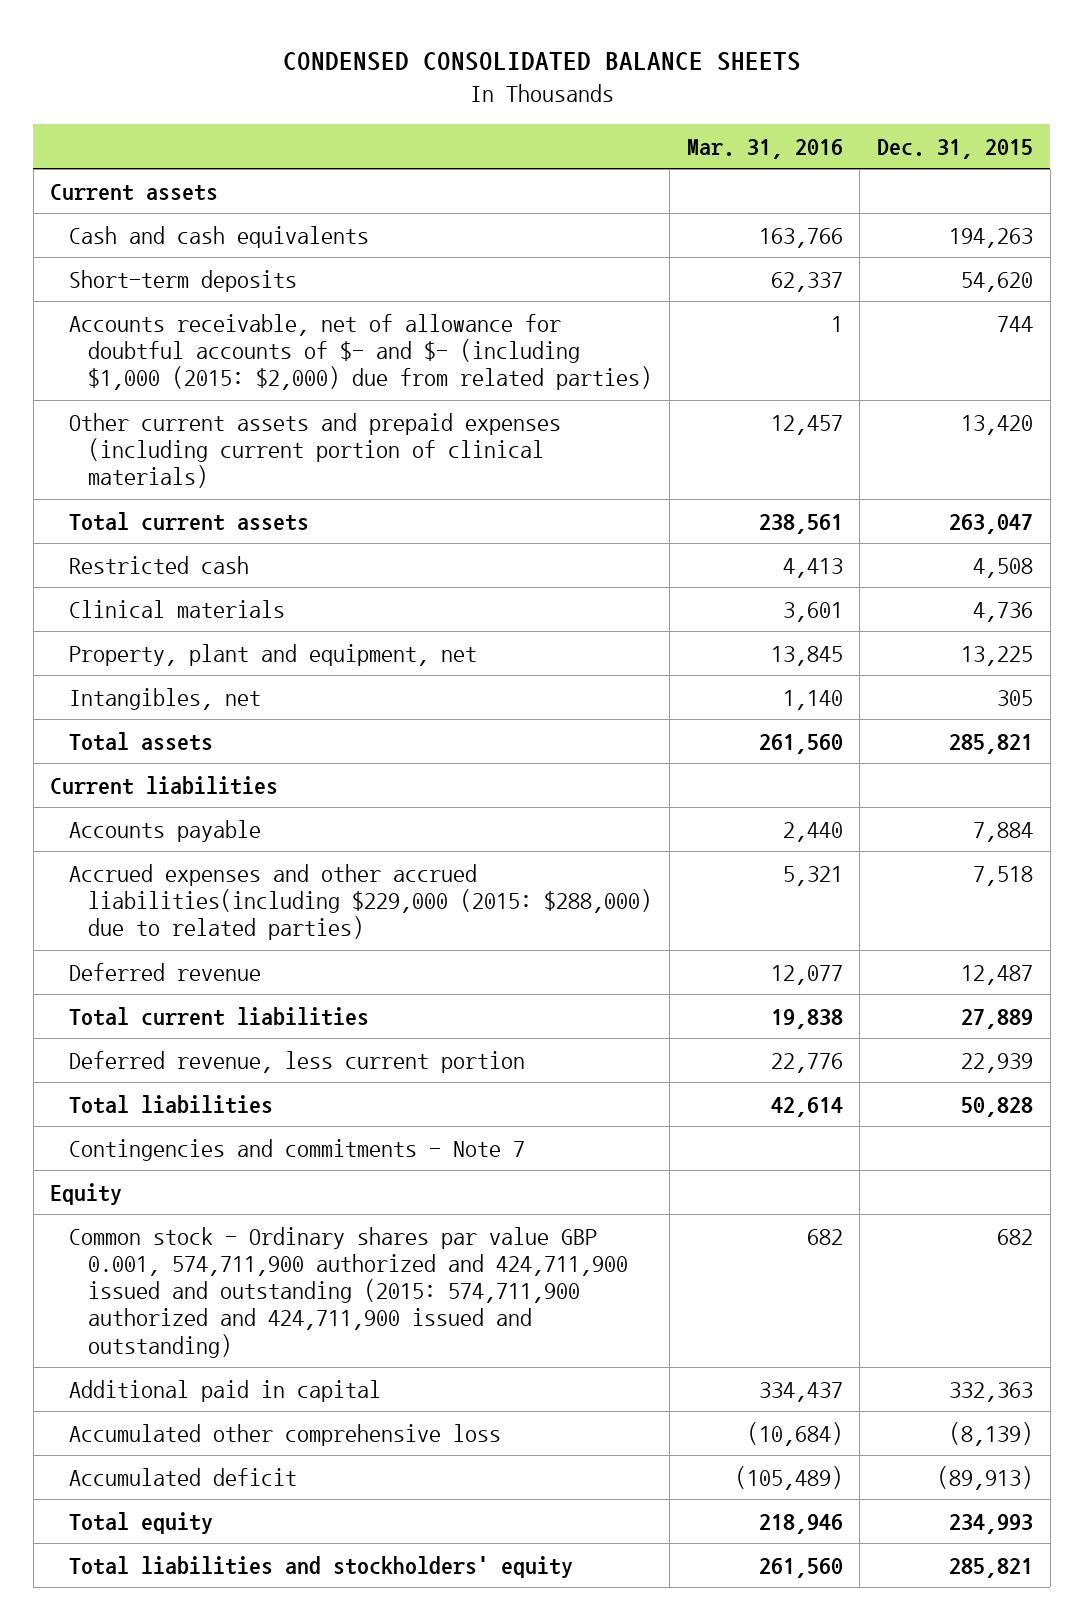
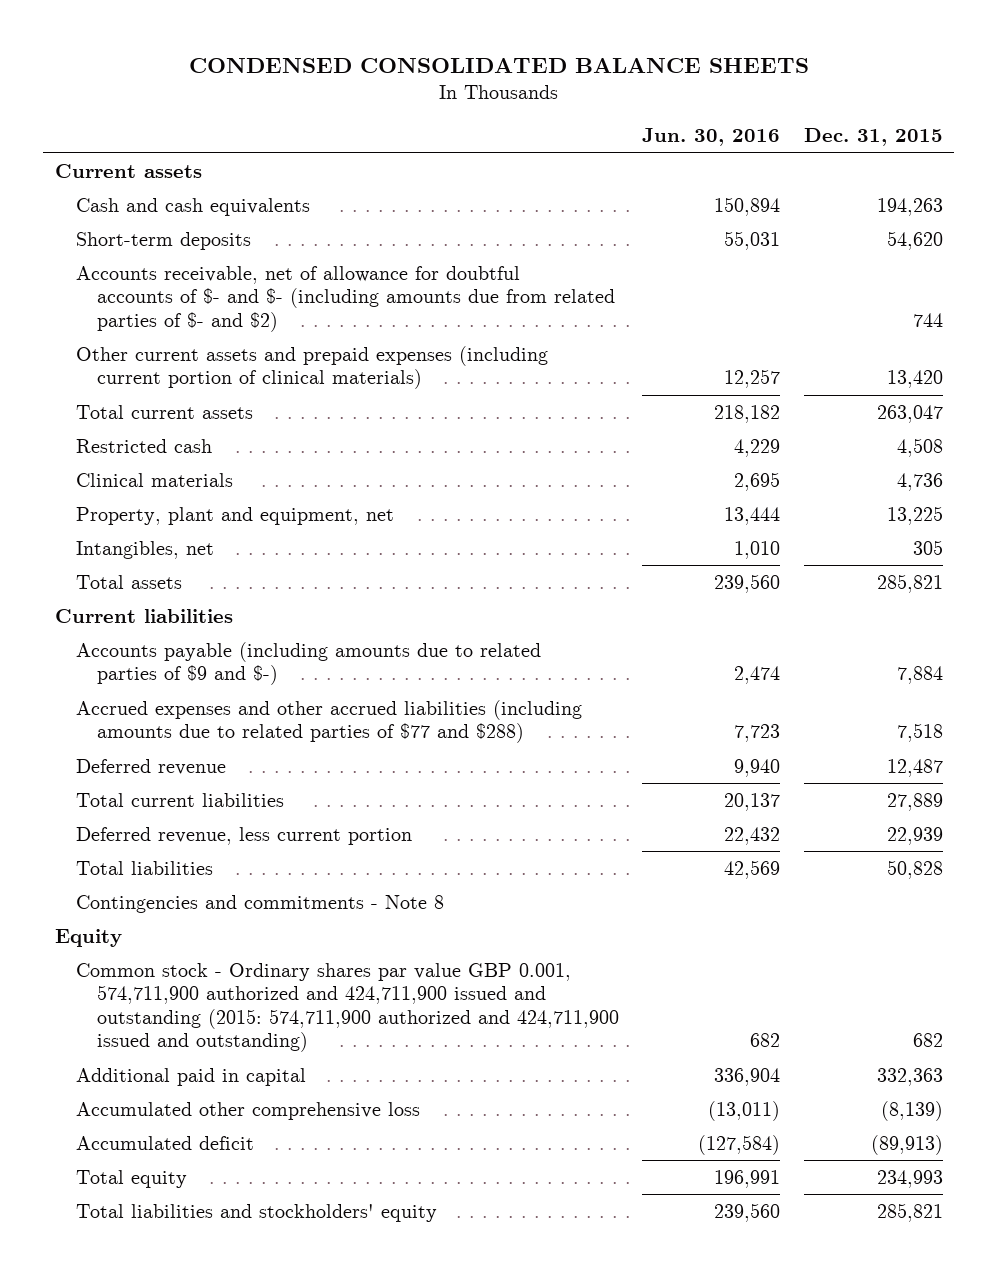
[686,138,843,159] Mar. 31, 2016 -> none
none -> [642,128,781,147] Jun. 30, 2016
[69,313,653,391] Accounts receivable, net of allowance for doubtful accounts of $- and $- (including $1,000 (2015: $2,000) due from related parties) -> [75,265,616,332] Accounts receivable, net of allowance for doubtful accounts of $- and $- (including amounts due from related parties of $- and $2)
[69,819,262,842] Accounts payable -> [75,641,541,686] Accounts payable (including amounts due to related parties of $9 and $-)
[69,863,653,941] Accrued expenses and other accrued liabilities(including $229,000 (2015: $288,000) due to related parties) -> [75,699,582,744] Accrued expenses and other accrued liabilities (including amounts due to related parties of $77 and $288)
[69,1138,526,1161] Contingencies and commitments - Note 7 -> [75,894,444,913] Contingencies and commitments - Note 8

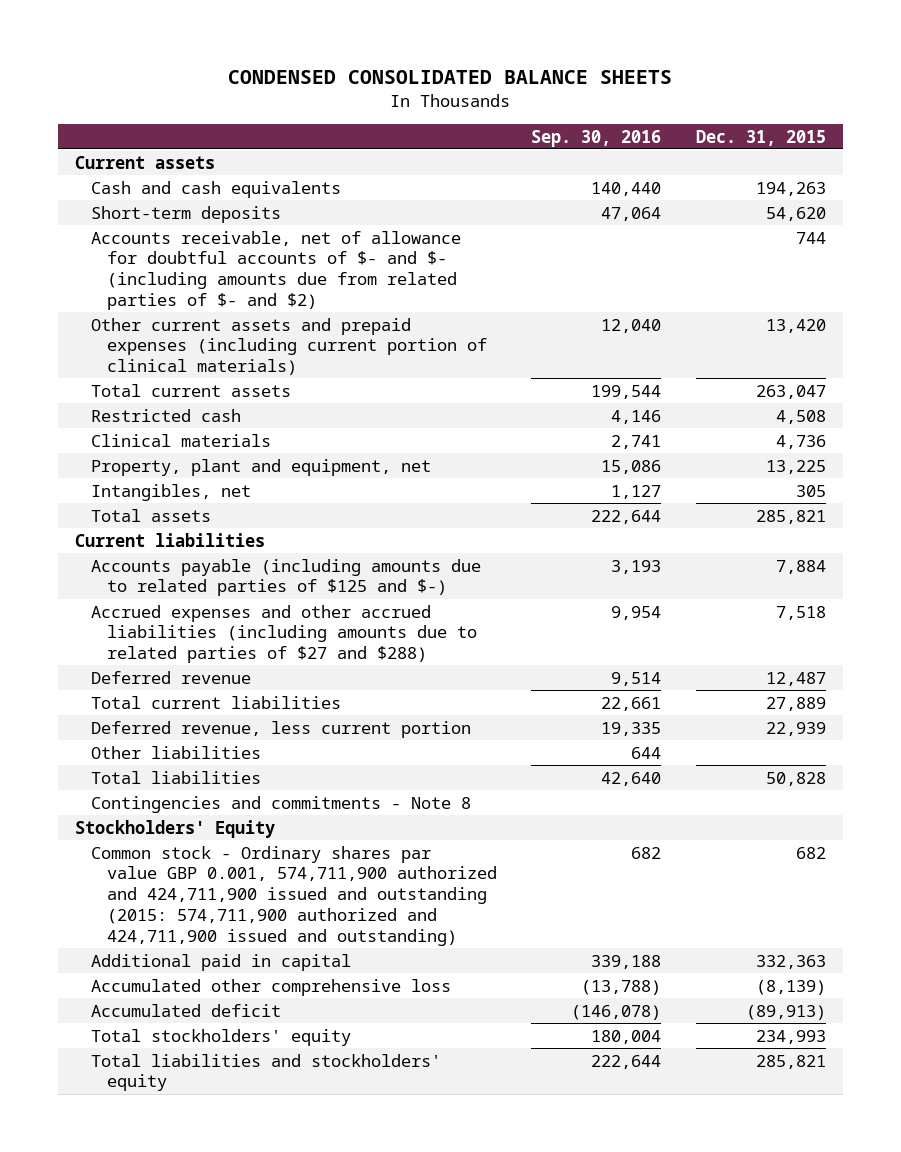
[642,128,781,147] Jun. 30, 2016 -> none
none -> [531,129,662,147] Sep. 30, 2016
[75,641,541,686] Accounts payable (including amounts due to related parties of $9 and $-) -> [91,558,482,597] Accounts payable (including amounts due to related parties of $125 and $-)
[75,699,582,744] Accrued expenses and other accrued liabilities (including amounts due to related parties of $77 and $288) -> [91,604,477,664] Accrued expenses and other accrued liabilities (including amounts due to related parties of $27 and $288)
none -> [91,745,262,759] Other liabilities
[54,928,122,947] Equity -> [75,819,276,838] Stockholders' Equity
[75,1169,187,1188] Total equity -> [91,1028,352,1046] Total stockholders' equity

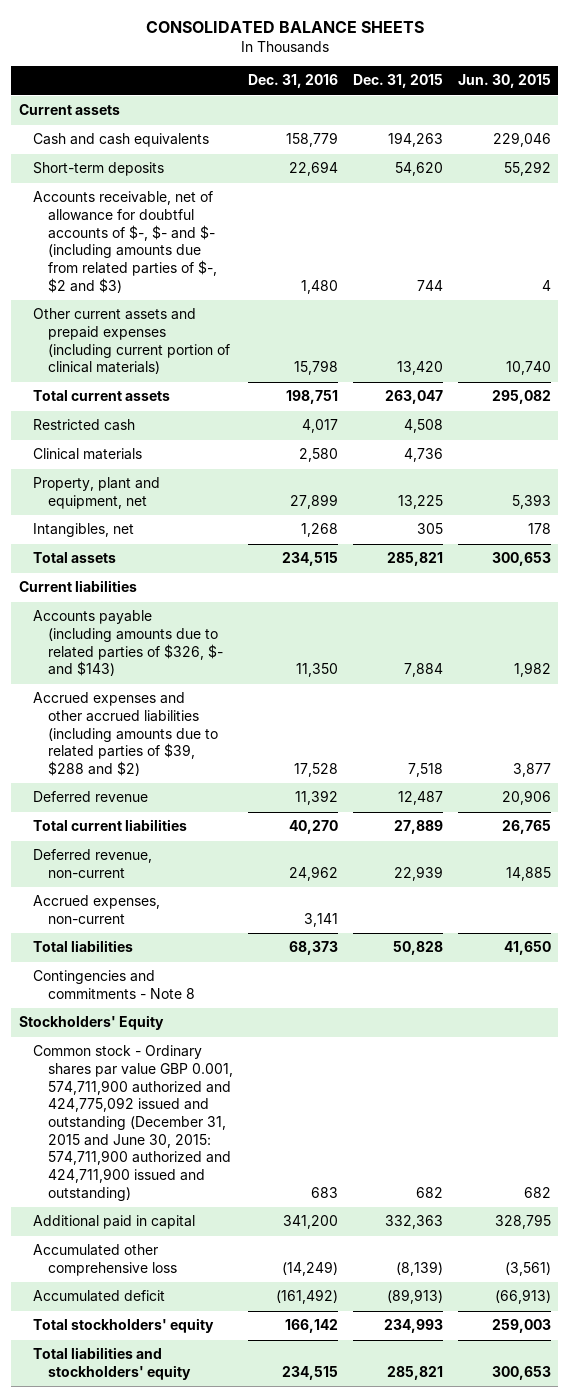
[228,70,673,85] CONDENSED CONSOLIDATED BALANCE SHEETS -> [145,21,424,34] CONSOLIDATED BALANCE SHEETS
[531,129,662,147] Sep. 30, 2016 -> none
none -> [247,74,338,89] Dec. 31, 2016
none -> [457,74,551,89] Jun. 30, 2015
[91,230,462,310] Accounts receivable, net of allowance for doubtful accounts of $- and $- (including amounts due from related parties of $- and $2) -> [33,191,217,293] Accounts receivable, net of allowance for doubtful accounts of $-, $- and $- (including amounts due from related parties of $-, $2 and $3)
[91,558,482,597] Accounts payable (including amounts due to related parties of $125 and $-) -> [33,610,223,677] Accounts payable (including amounts due to related parties of $326, $- and $143)
[91,604,477,664] Accrued expenses and other accrued liabilities (including amounts due to related parties of $27 and $288) -> [33,692,218,777] Accrued expenses and other accrued liabilities (including amounts due to related parties of $39, $288 and $2)
[91,745,262,759] Other liabilities -> none
[91,720,472,738] Deferred revenue, less current portion -> [33,849,153,879] Deferred revenue, non-current
none -> [33,895,161,925] Accrued expenses, non-current
[91,845,497,946] Common stock - Ordinary shares par value GBP 0.001, 574,711,900 authorized and 424,711,900 issued and outstanding (2015: 574,711,900 authorized and 424,711,900 issued and outstanding) -> [33,1045,233,1201] Common stock - Ordinary shares par value GBP 0.001, 574,711,900 authorized and 424,775,092 issued and outstanding (December 31, 2015 and June 30, 2015: 574,711,900 authorized and 424,711,900 issued and outstanding)

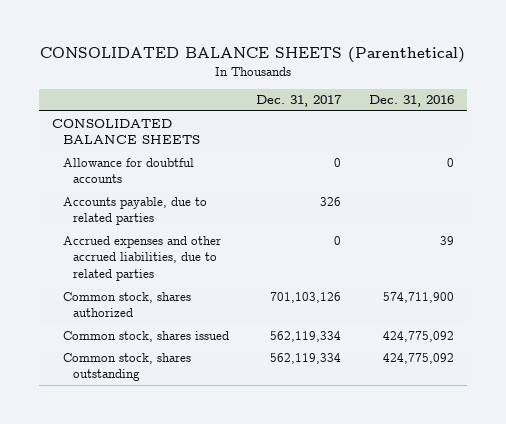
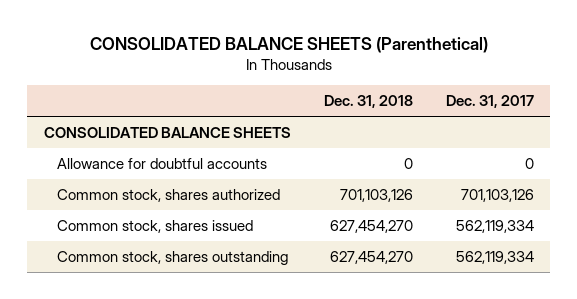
[368,95,454,108] Dec. 31, 2016 -> none
none -> [323,95,413,109] Dec. 31, 2018
[62,196,207,226] Accounts payable, due to related parties -> none
[62,235,221,281] Accrued expenses and other accrued liabilities, due to related parties -> none

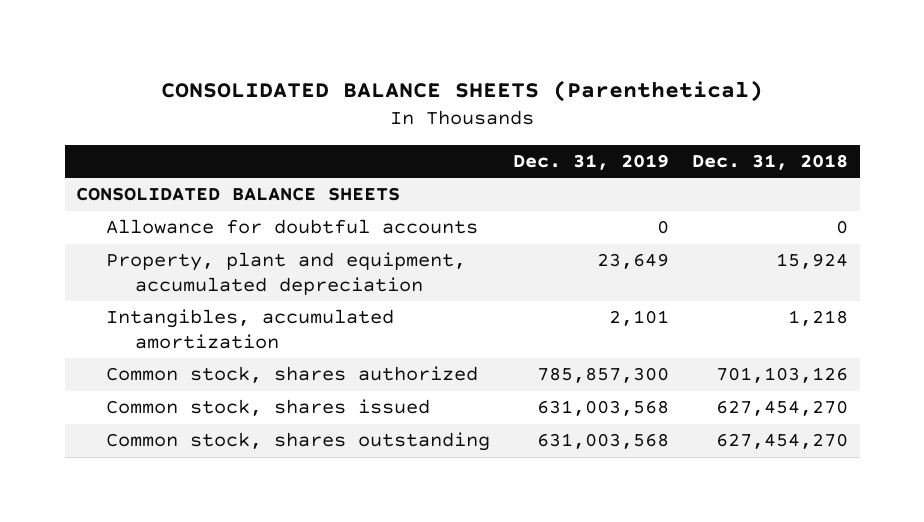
[445,95,534,109] Dec. 31, 2017 -> none
none -> [512,154,669,171] Dec. 31, 2019
none -> [105,252,466,296] Property, plant and equipment, accumulated depreciation
none -> [105,309,394,350] Intangibles, accumulated amortization

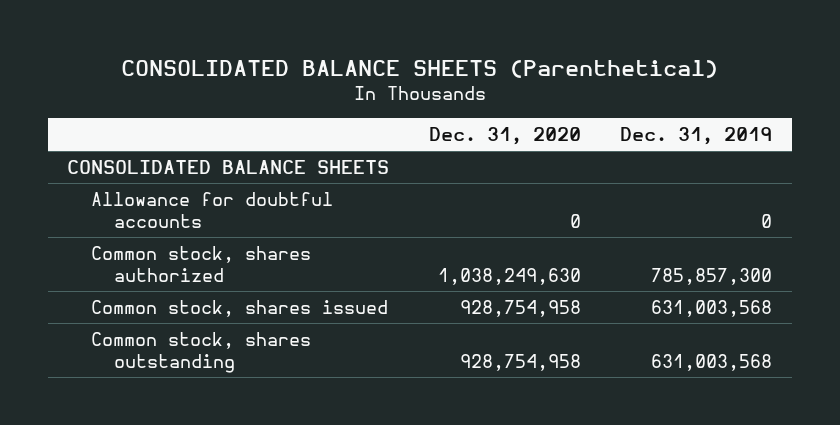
[692,154,849,171] Dec. 31, 2018 -> none
none -> [428,127,581,146] Dec. 31, 2020
[105,252,466,296] Property, plant and equipment, accumulated depreciation -> none
[105,309,394,350] Intangibles, accumulated amortization -> none

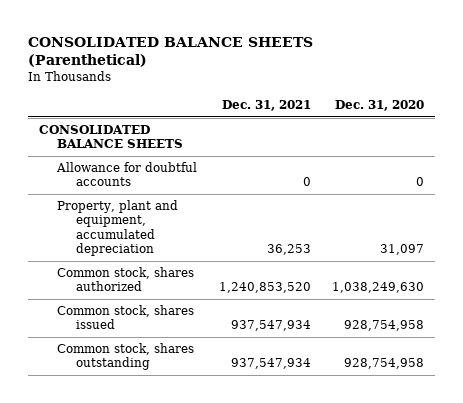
[620,127,773,146] Dec. 31, 2019 -> none
none -> [221,100,311,112] Dec. 31, 2021
none -> [57,199,179,257] Property, plant and equipment, accumulated depreciation

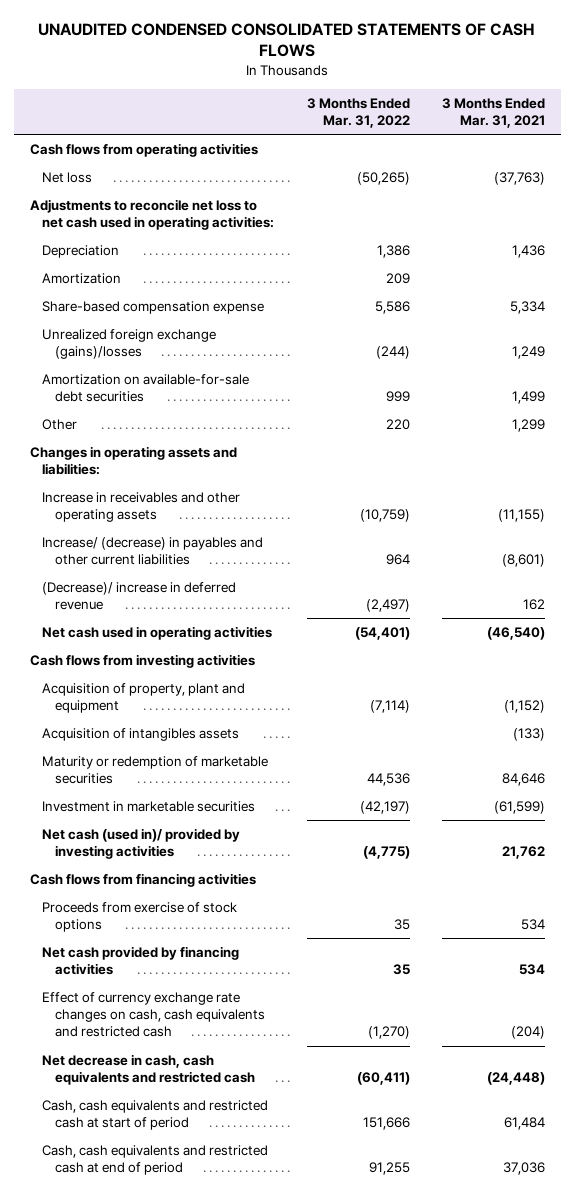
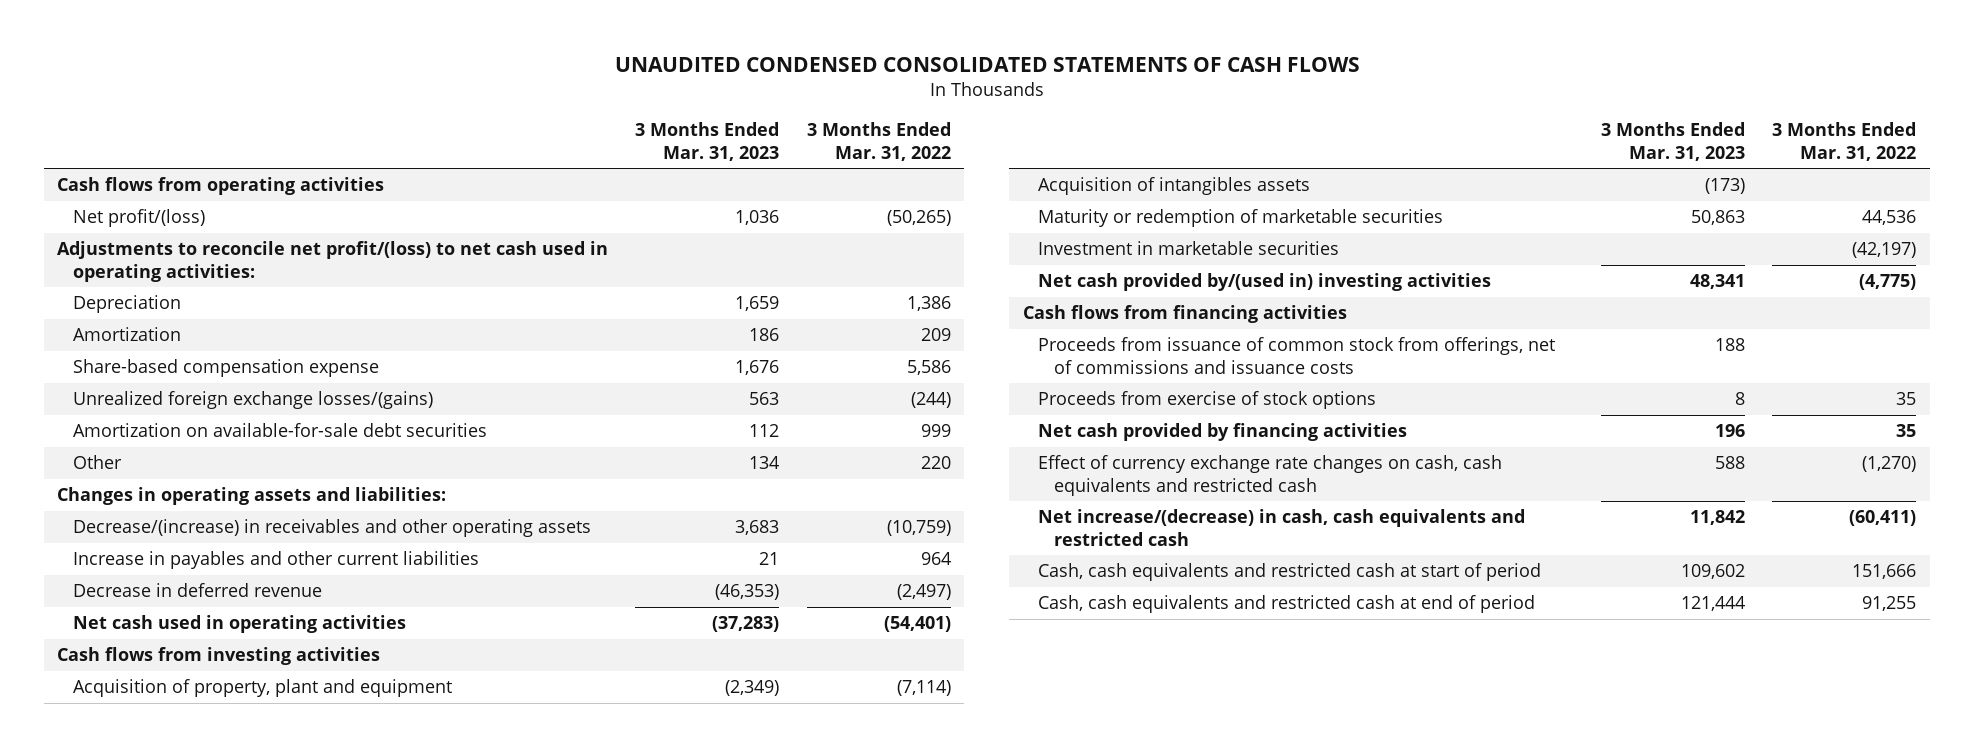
[441,97,545,128] 3 Months Ended Mar. 31, 2021 -> none
none -> [635,122,780,161] 3 Months Ended Mar. 31, 2023
[42,171,93,183] Net loss -> [72,209,205,228] Net profit/(loss)
[29,198,275,231] Adjustments to reconcile net loss to net cash used in operating activities: -> [57,241,609,282] Adjustments to reconcile net profit/(loss) to net cash used in operating activities:
[42,328,217,360] Unrealized foreign exchange (gains)/losses -> [72,391,433,410] Unrealized foreign exchange losses/(gains)
[42,491,241,523] Increase in receivables and other operating assets -> [72,519,591,538] Decrease/(increase) in receivables and other operating assets
[42,536,264,566] Increase/ (decrease) in payables and other current liabilities -> [72,551,479,570] Increase in payables and other current liabilities
[42,581,237,611] (Decrease)/ increase in deferred revenue -> [72,583,322,598] Decrease in deferred revenue
[42,827,241,860] Net cash (used in)/ provided by investing activities -> [1038,273,1492,292] Net cash provided by/(used in) investing activities
none -> [1038,337,1556,374] Proceeds from issuance of common stock from offerings, net of commissions and issuance costs
[42,1053,255,1086] Net decrease in cash, cash equivalents and restricted cash -> [1038,509,1526,546] Net increase/(decrease) in cash, cash equivalents and restricted cash

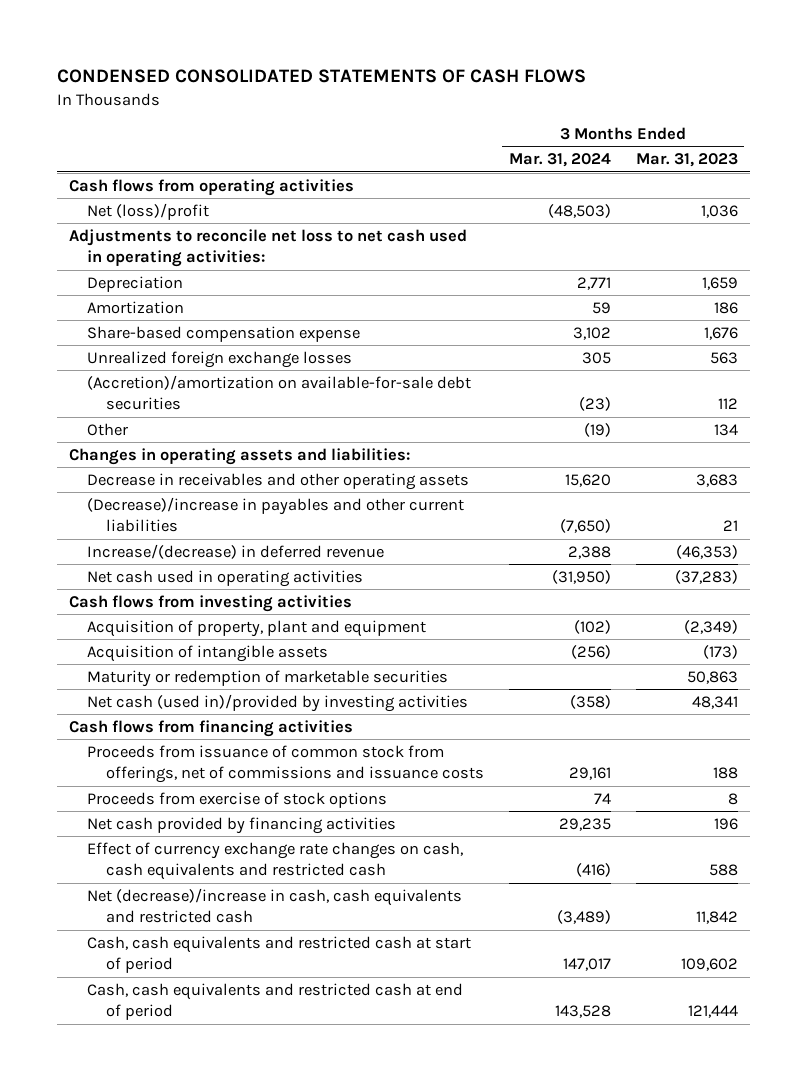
[614,56,1360,72] UNAUDITED CONDENSED CONSOLIDATED STATEMENTS OF CASH FLOWS -> [56,69,586,84] CONDENSED CONSOLIDATED STATEMENTS OF CASH FLOWS
[806,122,951,161] 3 Months Ended Mar. 31, 2022 -> none
none -> [508,153,611,168] Mar. 31, 2024
[72,209,205,228] Net profit/(loss) -> [87,202,210,220] Net (loss)/profit
[57,241,609,282] Adjustments to reconcile net profit/(loss) to net cash used in operating activities: -> [69,228,468,268] Adjustments to reconcile net loss to net cash used in operating activities:
[72,391,433,410] Unrealized foreign exchange losses/(gains) -> [87,350,353,368] Unrealized foreign exchange losses
[72,423,487,438] Amortization on available-for-sale debt securities -> [87,374,472,411] (Accretion)/amortization on available-for-sale debt securities
[72,519,591,538] Decrease/(increase) in receivables and other operating assets -> [87,472,470,490] Decrease in receivables and other operating assets
[72,551,479,570] Increase in payables and other current liabilities -> [87,496,465,533] (Decrease)/increase in payables and other current liabilities
[72,583,322,598] Decrease in deferred revenue -> [87,543,385,559] Increase/(decrease) in deferred revenue
[1038,177,1311,196] Acquisition of intangibles assets -> [87,644,329,662] Acquisition of intangible assets
[1038,241,1340,256] Investment in marketable securities -> none
[1038,273,1492,292] Net cash provided by/(used in) investing activities -> [87,693,469,712] Net cash (used in)/provided by investing activities
[1038,509,1526,546] Net increase/(decrease) in cash, cash equivalents and restricted cash -> [87,887,463,924] Net (decrease)/increase in cash, cash equivalents and restricted cash

